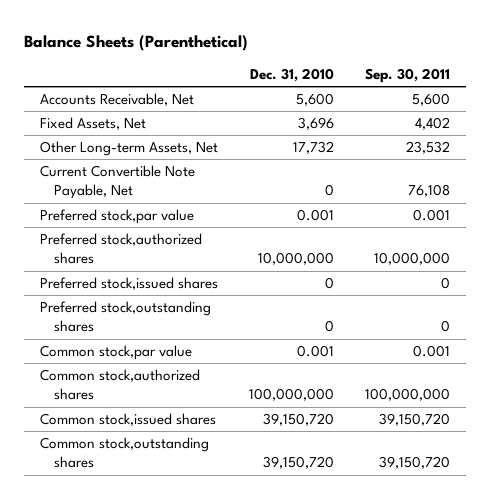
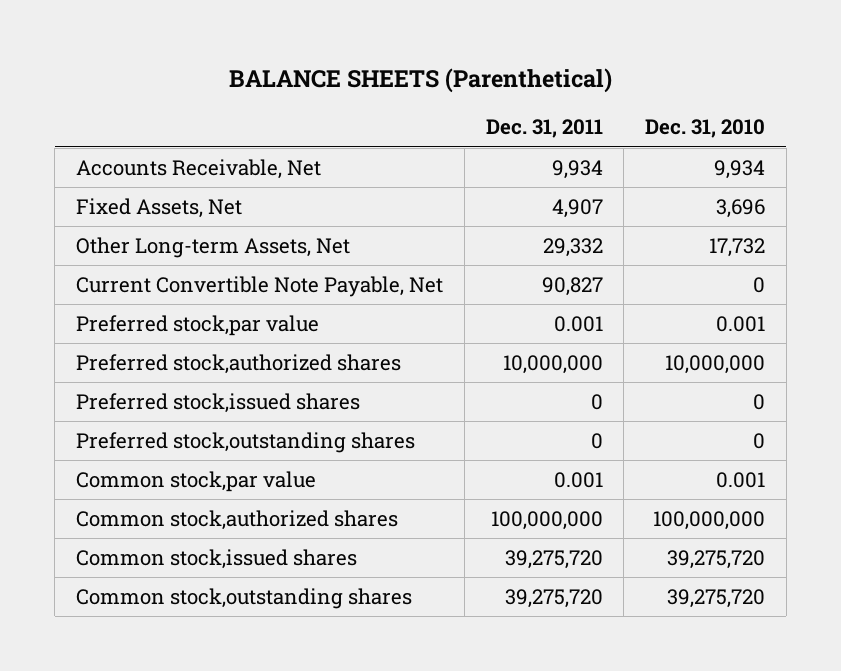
[23,34,248,51] Balance Sheets (Parenthetical) -> [228,67,612,93] BALANCE SHEETS (Parenthetical)
[365,67,451,83] Sep. 30, 2011 -> none
none -> [485,119,603,139] Dec. 31, 2011
[295,93,334,107] 5,600 -> [713,159,765,179] 9,934
[262,413,334,427] 39,150,720 -> [666,549,765,569] 39,275,720
[262,456,334,470] 39,150,720 -> [666,588,765,608] 39,275,720

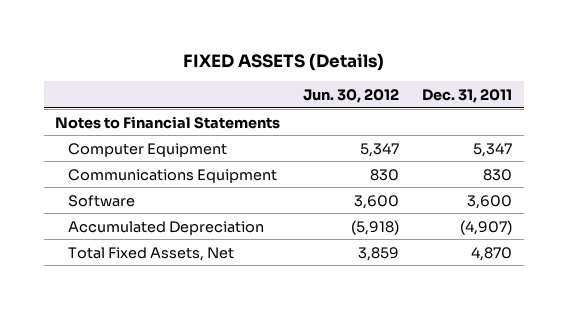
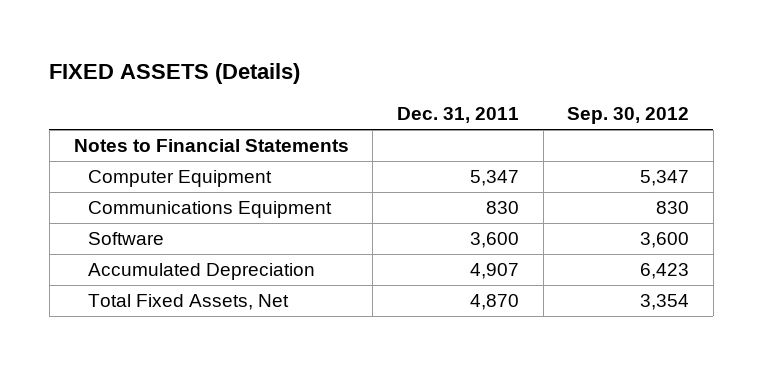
[303,89,400,104] Jun. 30, 2012 -> none
none -> [567,107,690,125] Sep. 30, 2012
[460,219,513,235] (4,907) -> [469,262,519,279] 4,907

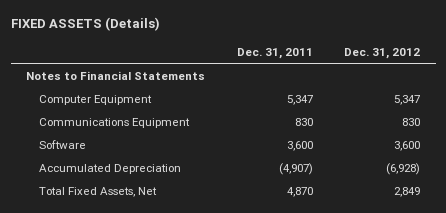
[567,107,690,125] Sep. 30, 2012 -> none
none -> [343,47,420,59] Dec. 31, 2012
[469,262,519,279] 4,907 -> [278,162,313,175] (4,907)

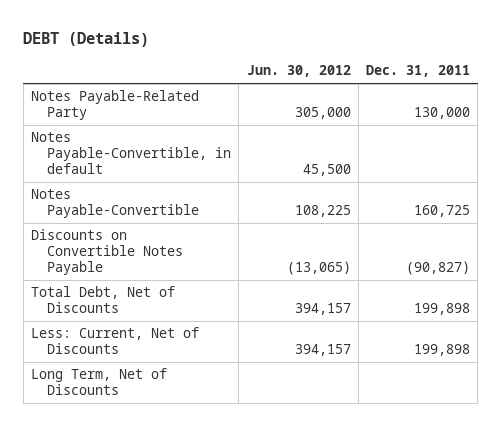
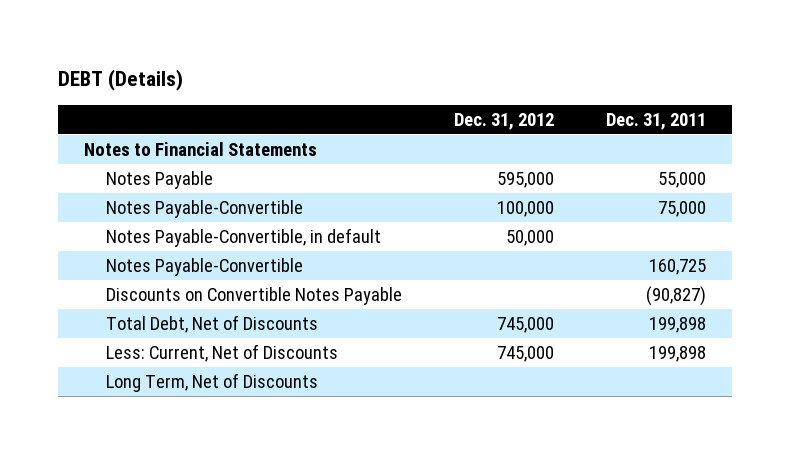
[246,65,351,78] Jun. 30, 2012 -> none
none -> [454,112,555,130] Dec. 31, 2012
none -> [83,142,317,157] Notes to Financial Statements
[30,90,199,121] Notes Payable-Related Party -> [106,171,214,190] Notes Payable
[414,107,471,120] 130,000 -> [658,172,707,189] 55,000
none -> [106,200,304,219] Notes Payable-Convertible

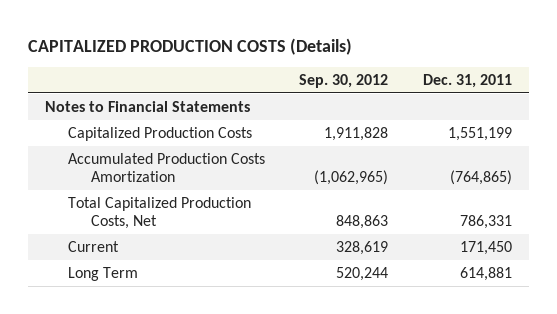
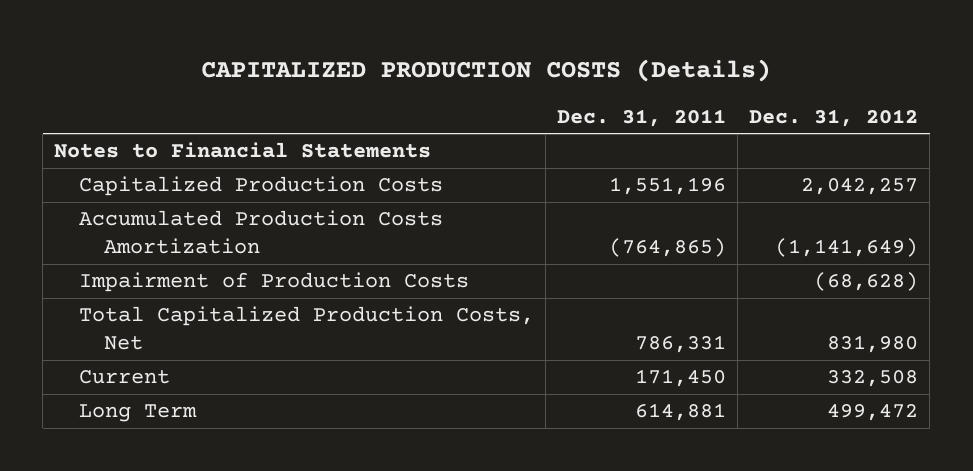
[299,73,389,88] Sep. 30, 2012 -> none
none -> [749,108,919,127] Dec. 31, 2012
[447,126,512,141] 1,551,199 -> [609,177,727,196] 1,551,196
none -> [79,272,470,293] Impairment of Production Costs

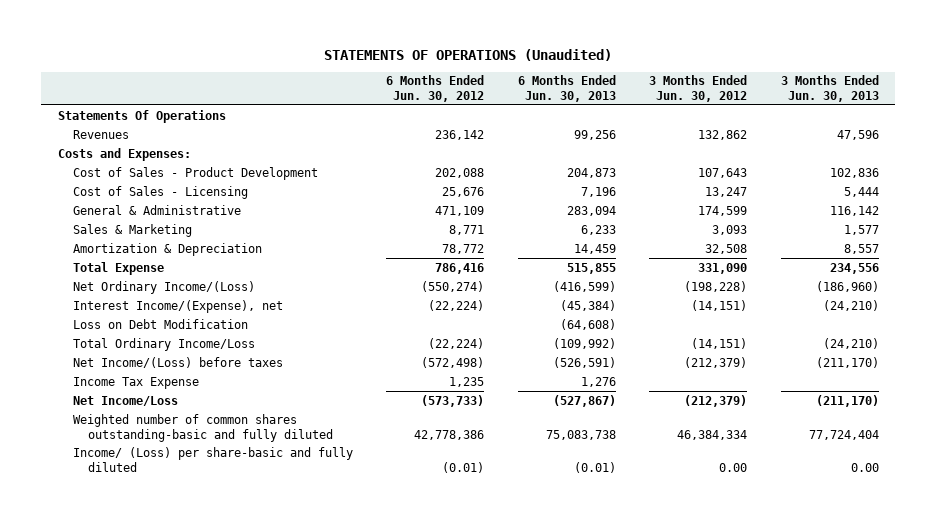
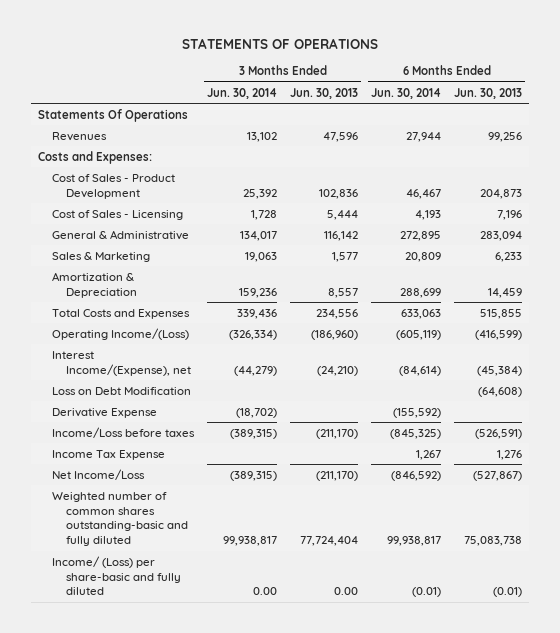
[324,48,613,61] STATEMENTS OF OPERATIONS (Unaudited) -> [181,38,378,50] STATEMENTS OF OPERATIONS
[386,75,485,103] 6 Months Ended Jun. 30, 2012 -> none
[649,75,748,103] 3 Months Ended Jun. 30, 2012 -> none
none -> [207,87,278,99] Jun. 30, 2014
none -> [371,87,442,99] Jun. 30, 2014
[72,261,164,275] Total Expense -> [51,308,190,319] Total Costs and Expenses
[72,280,255,294] Net Ordinary Income/(Loss) -> [51,327,189,340] Operating Income/(Loss)
[72,337,255,351] Total Ordinary Income/Loss -> none
none -> [51,407,157,418] Derivative Expense
[72,356,283,368] Net Income/(Loss) before taxes -> [51,426,195,438] Income/Loss before taxes

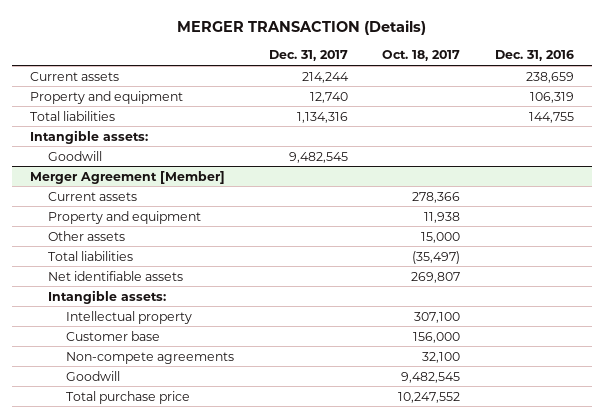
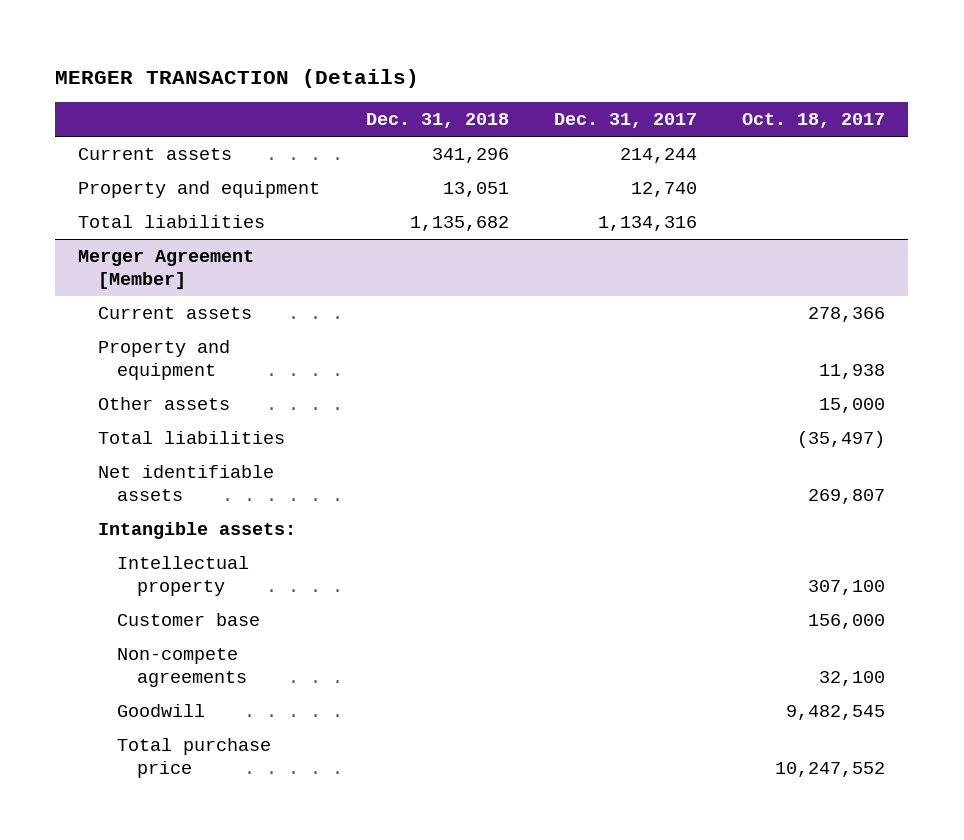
[495,50,575,62] Dec. 31, 2016 -> none
none -> [365,113,509,129] Dec. 31, 2018
[29,129,148,144] Intangible assets: -> none
[47,150,102,161] Goodwill -> none

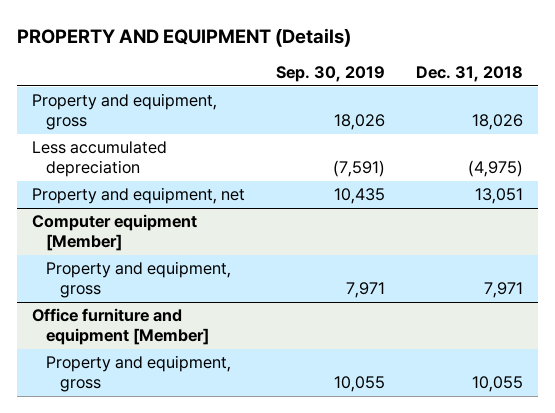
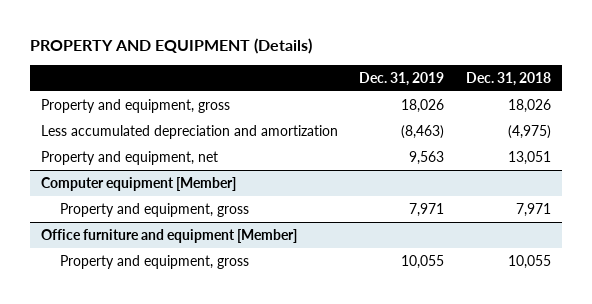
[275,66,385,83] Sep. 30, 2019 -> none
none -> [359,71,445,86] Dec. 31, 2019
[32,141,168,178] Less accumulated depreciation -> [40,124,338,139] Less accumulated depreciation and amortization

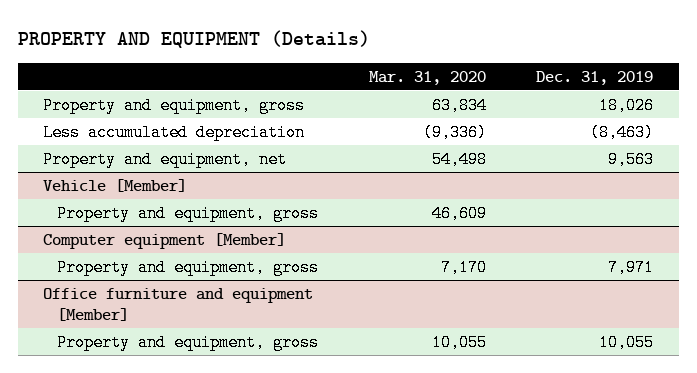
[465,71,551,86] Dec. 31, 2018 -> none
none -> [368,70,486,85] Mar. 31, 2020
[40,124,338,139] Less accumulated depreciation and amortization -> [43,123,306,141] Less accumulated depreciation
none -> [43,178,188,192] Vehicle [Member]
none -> [57,204,320,222] Property and equipment, gross

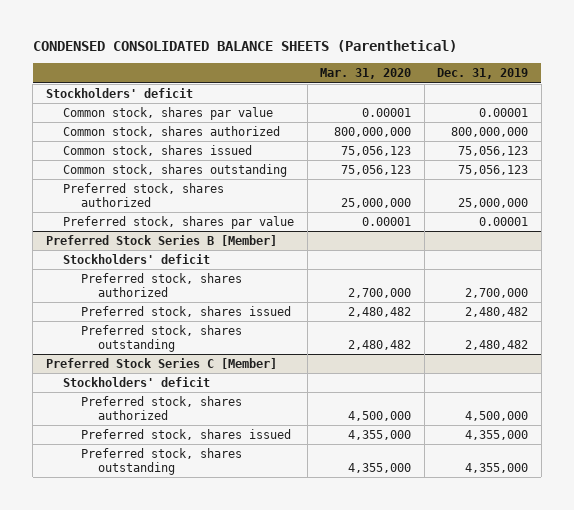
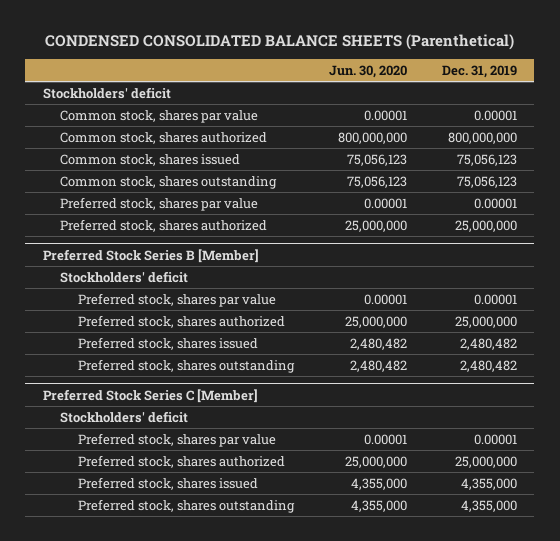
[320,68,412,80] Mar. 31, 2020 -> none
none -> [328,64,407,78] Jun. 30, 2020
[63,182,225,208] Preferred stock, shares authorized -> [60,218,268,232] Preferred stock, shares authorized
none -> [77,292,276,307] Preferred stock, shares par value
[465,288,529,299] 2,700,000 -> [454,315,517,328] 25,000,000
none -> [77,432,276,447] Preferred stock, shares par value
[465,411,529,422] 4,500,000 -> [454,455,517,468] 25,000,000

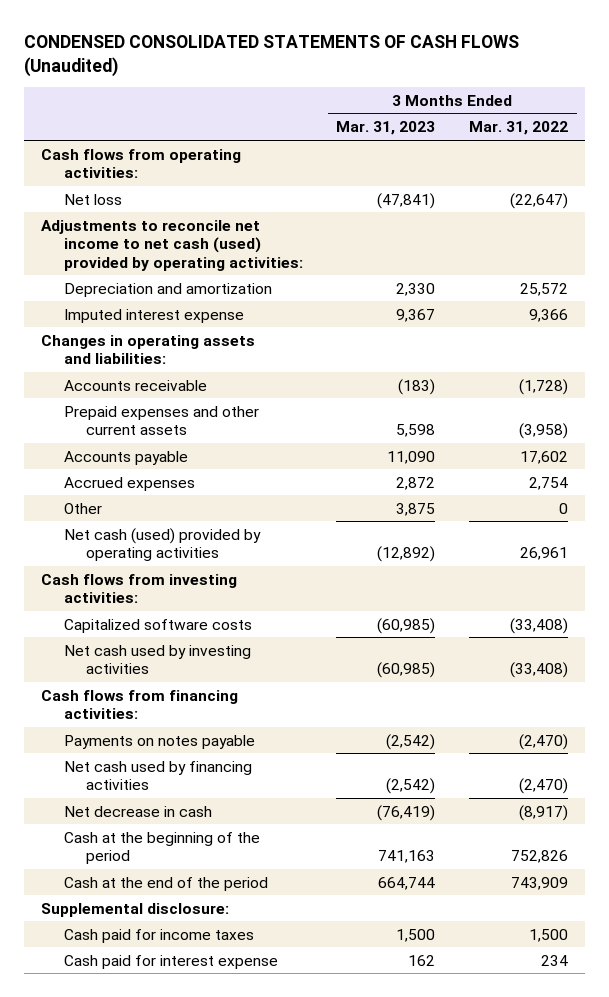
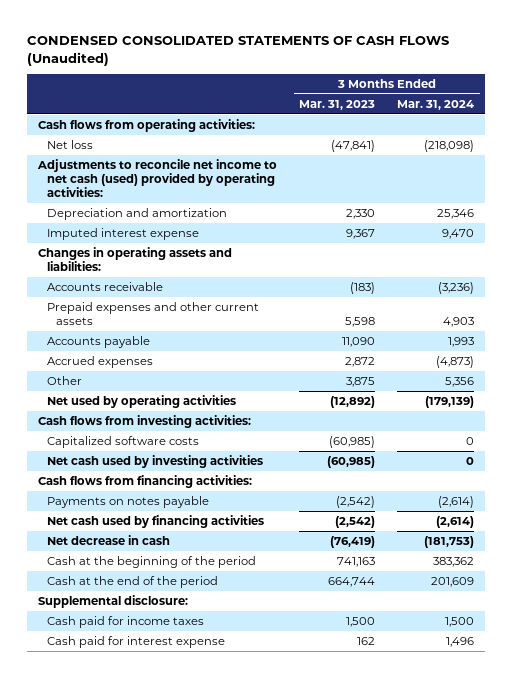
[469,121,569,136] Mar. 31, 2022 -> none
none -> [397,99,475,110] Mar. 31, 2024
[63,527,261,562] Net cash (used) provided by operating activities -> [47,394,237,408] Net used by operating activities

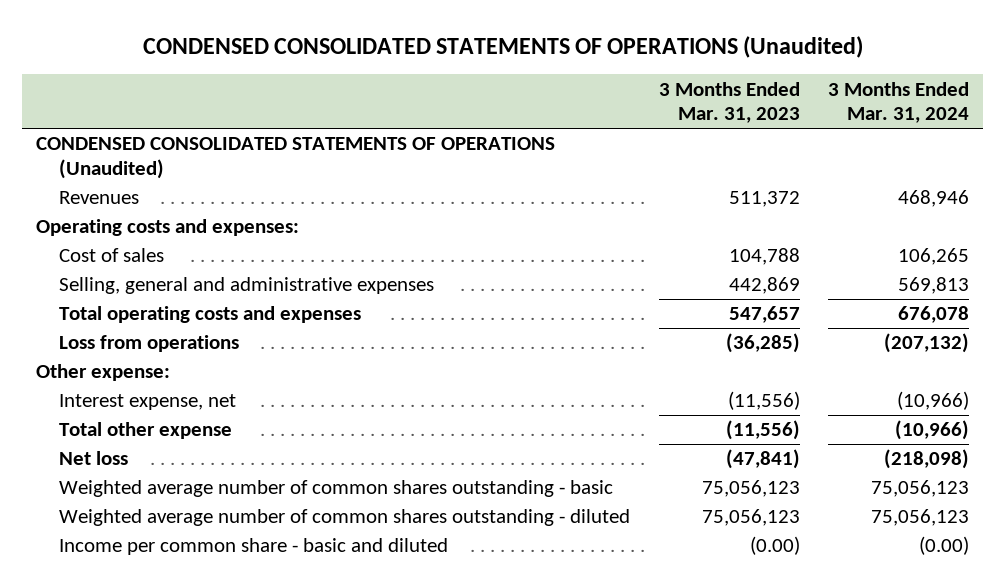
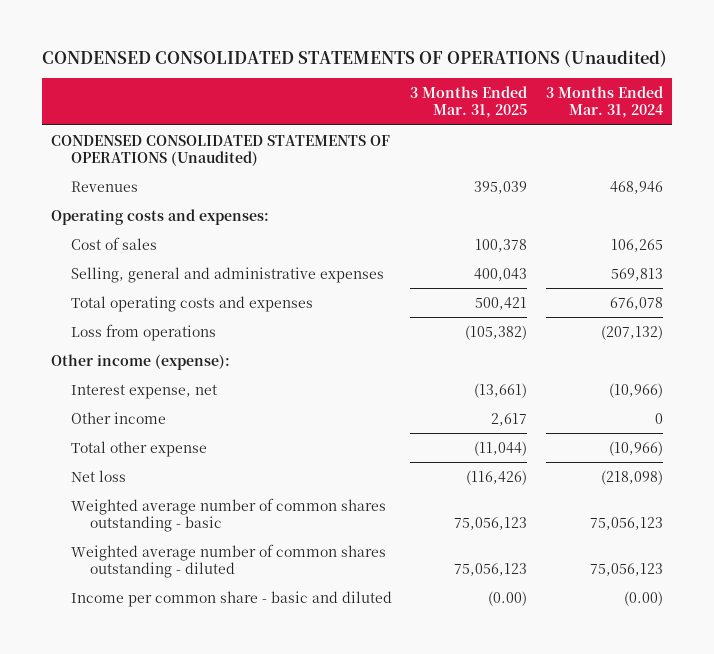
[658,81,800,124] 3 Months Ended Mar. 31, 2023 -> none
none -> [410,85,528,119] 3 Months Ended Mar. 31, 2025
[36,364,171,382] Other expense: -> [51,353,231,370] Other income (expense):
none -> [70,411,166,424] Other income

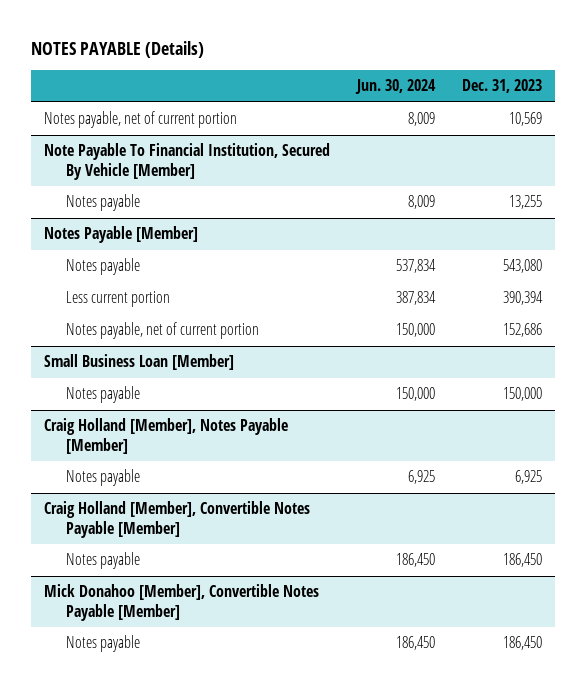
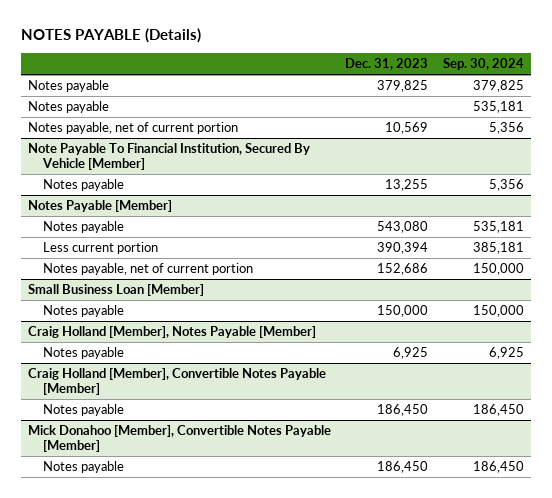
[354,79,436,95] Jun. 30, 2024 -> none
none -> [442,58,524,71] Sep. 30, 2024
none -> [27,80,109,93] Notes payable
none -> [27,101,109,114] Notes payable

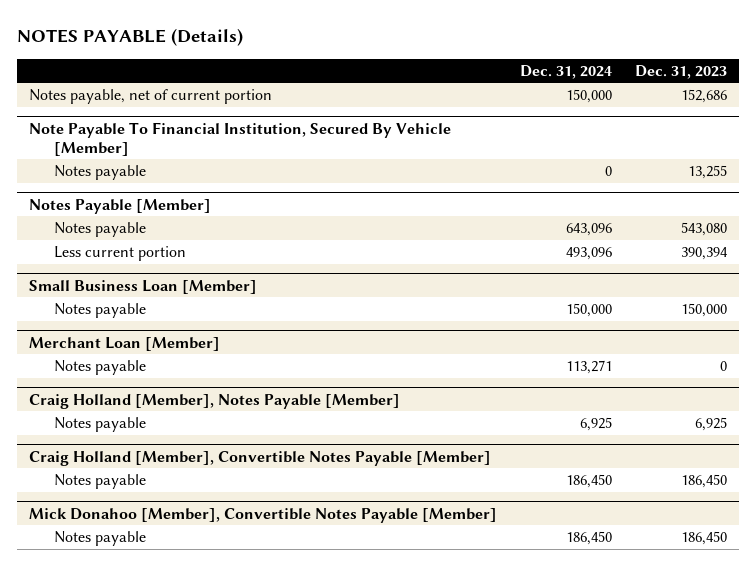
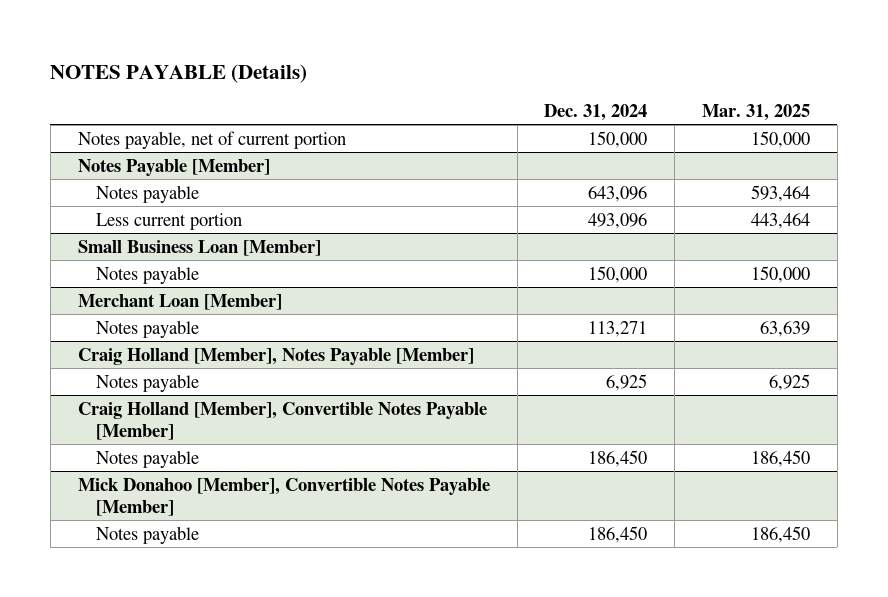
[635,64,728,79] Dec. 31, 2023 -> none
none -> [702,104,811,122] Mar. 31, 2025
[28,121,451,156] Note Payable To Financial Institution, Secured By Vehicle [Member] -> none
[53,165,146,181] Notes payable -> none

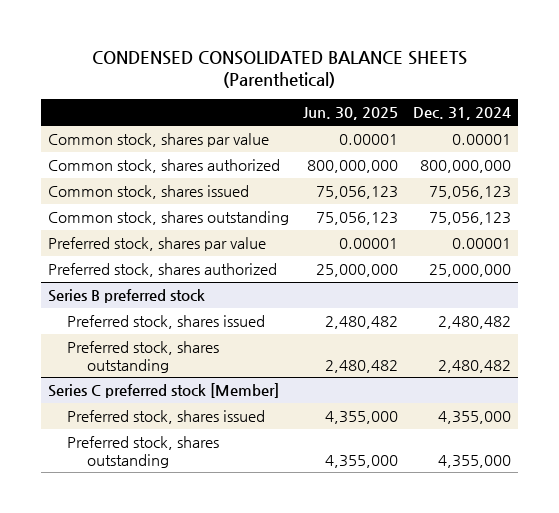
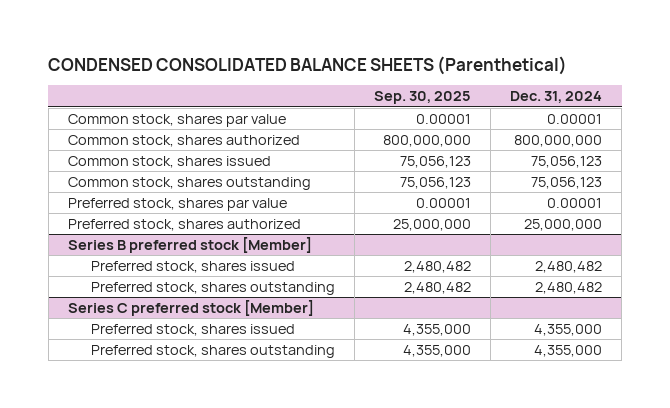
[303,107,399,121] Jun. 30, 2025 -> none
none -> [373,91,471,105] Sep. 30, 2025
[48,288,206,303] Series B preferred stock -> [67,237,312,254] Series B preferred stock [Member]

